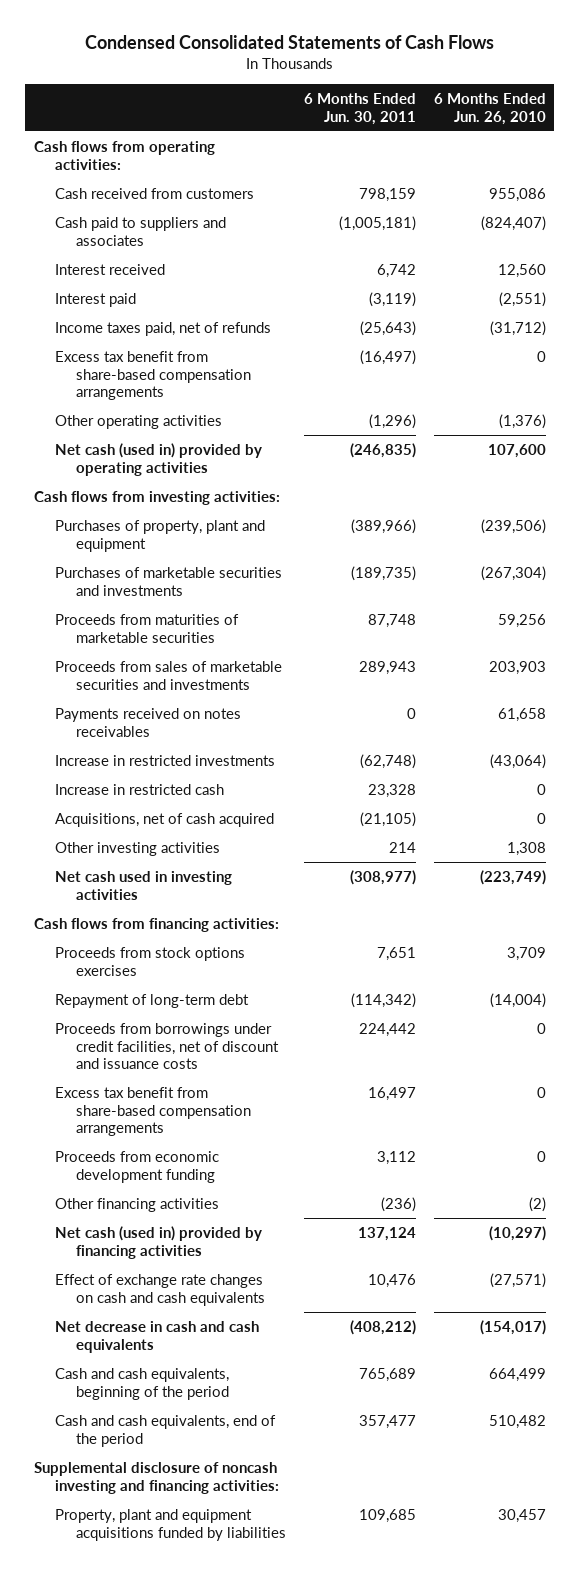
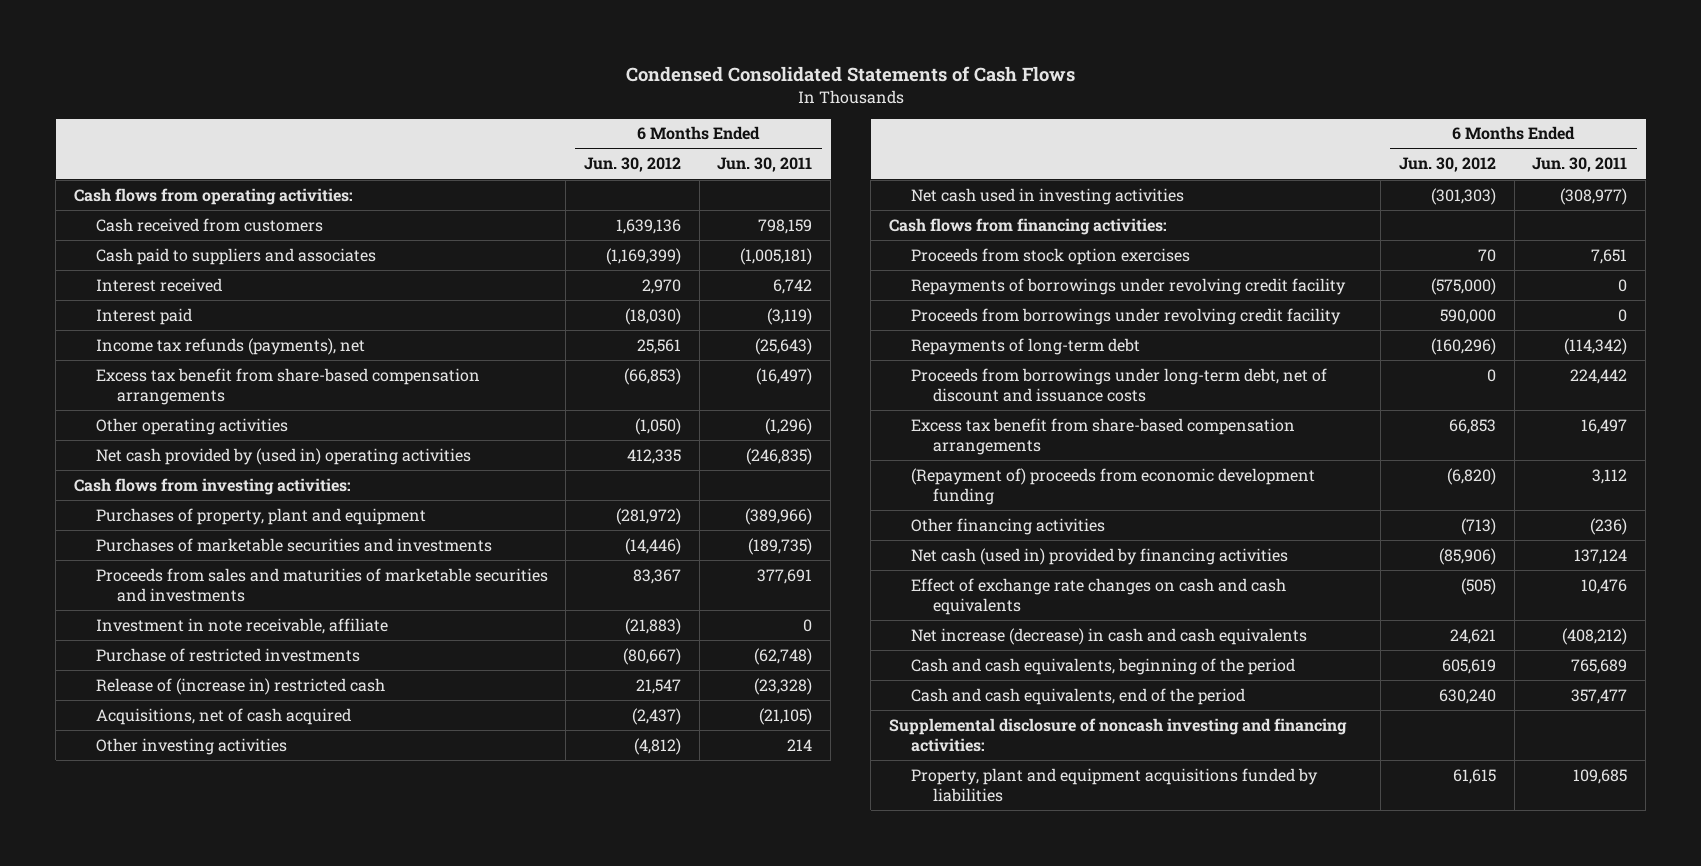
[433,93,546,125] 6 Months Ended Jun. 26, 2010 -> none
none -> [584,157,682,173] Jun. 30, 2012
[54,321,271,336] Income taxes paid, net of refunds -> [95,337,365,355] Income tax refunds (payments), net
[54,442,262,476] Net cash (used in) provided by operating activities -> [95,447,471,465] Net cash provided by (used in) operating activities
[54,613,239,643] Proceeds from maturities of marketable securities -> none
[54,707,241,737] Payments received on notes receivables -> none
[54,660,282,690] Proceeds from sales of marketable securities and investments -> [95,567,548,602] Proceeds from sales and maturities of marketable securities and investments
[358,660,416,675] 289,943 -> [757,568,813,584] 377,691
none -> [95,617,388,634] Investment in note receivable, affiliate
[54,754,275,766] Increase in restricted investments -> [95,647,360,662] Purchase of restricted investments
[54,783,224,795] Increase in restricted cash -> [95,677,385,695] Release of (increase in) restricted cash
[367,783,416,798] 23,328 -> [754,677,813,695] (23,328)
[54,946,245,976] Proceeds from stock options exercises -> [910,247,1190,265] Proceeds from stock option exercises
none -> [910,277,1346,295] Repayments of borrowings under revolving credit facility
none -> [910,307,1341,325] Proceeds from borrowings under revolving credit facility
[54,993,249,1008] Repayment of long-term debt -> [910,337,1140,355] Repayments of long-term debt
[54,1022,279,1070] Proceeds from borrowings under credit facilities, net of discount and issuance costs -> [910,367,1327,402] Proceeds from borrowings under long-term debt, net of discount and issuance costs
[54,1150,219,1183] Proceeds from economic development funding -> [910,467,1315,505] (Repayment of) proceeds from economic development funding
[54,1320,259,1353] Net decrease in cash and cash equivalents -> [910,627,1307,645] Net increase (decrease) in cash and cash equivalents

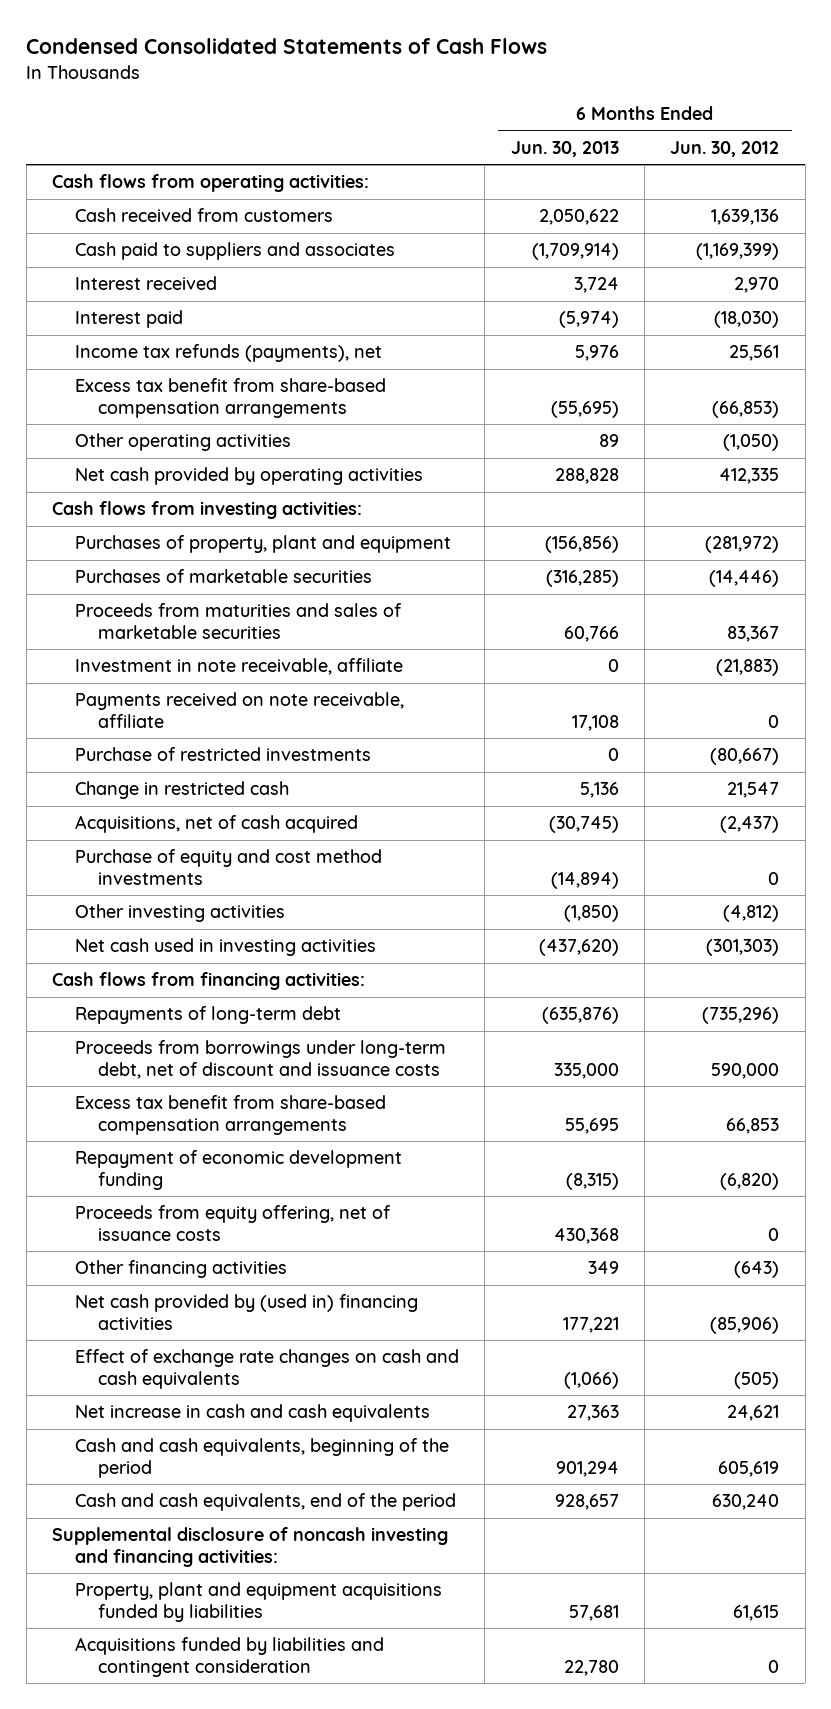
[717,157,813,173] Jun. 30, 2011 -> none
none -> [510,140,619,157] Jun. 30, 2013
[95,447,471,465] Net cash provided by (used in) operating activities -> [74,467,423,486] Net cash provided by operating activities
[95,537,492,552] Purchases of marketable securities and investments -> [74,569,372,584] Purchases of marketable securities
[95,567,548,602] Proceeds from sales and maturities of marketable securities and investments -> [74,603,402,639] Proceeds from maturities and sales of marketable securities
none -> [74,692,404,728] Payments received on note receivable, affiliate
[95,677,385,695] Release of (increase in) restricted cash -> [74,781,289,800] Change in restricted cash
none -> [74,849,382,885] Purchase of equity and cost method investments
[910,247,1190,265] Proceeds from stock option exercises -> none
[910,277,1346,295] Repayments of borrowings under revolving credit facility -> none
[910,307,1341,325] Proceeds from borrowings under revolving credit facility -> none
[1431,337,1497,355] (160,296) -> [702,1007,780,1025] (735,296)
[1487,368,1497,382] 0 -> [711,1062,780,1079] 590,000
[910,467,1315,505] (Repayment of) proceeds from economic development funding -> [74,1150,402,1190] Repayment of economic development funding
none -> [74,1205,391,1241] Proceeds from equity offering, net of issuance costs
[1461,517,1497,535] (713) -> [734,1261,780,1279] (643)
[910,547,1288,565] Net cash (used in) provided by financing activities -> [74,1294,418,1330] Net cash provided by (used in) financing activities
[910,627,1307,645] Net increase (decrease) in cash and cash equivalents -> [74,1404,430,1423] Net increase in cash and cash equivalents
none -> [74,1637,384,1677] Acquisitions funded by liabilities and contingent consideration

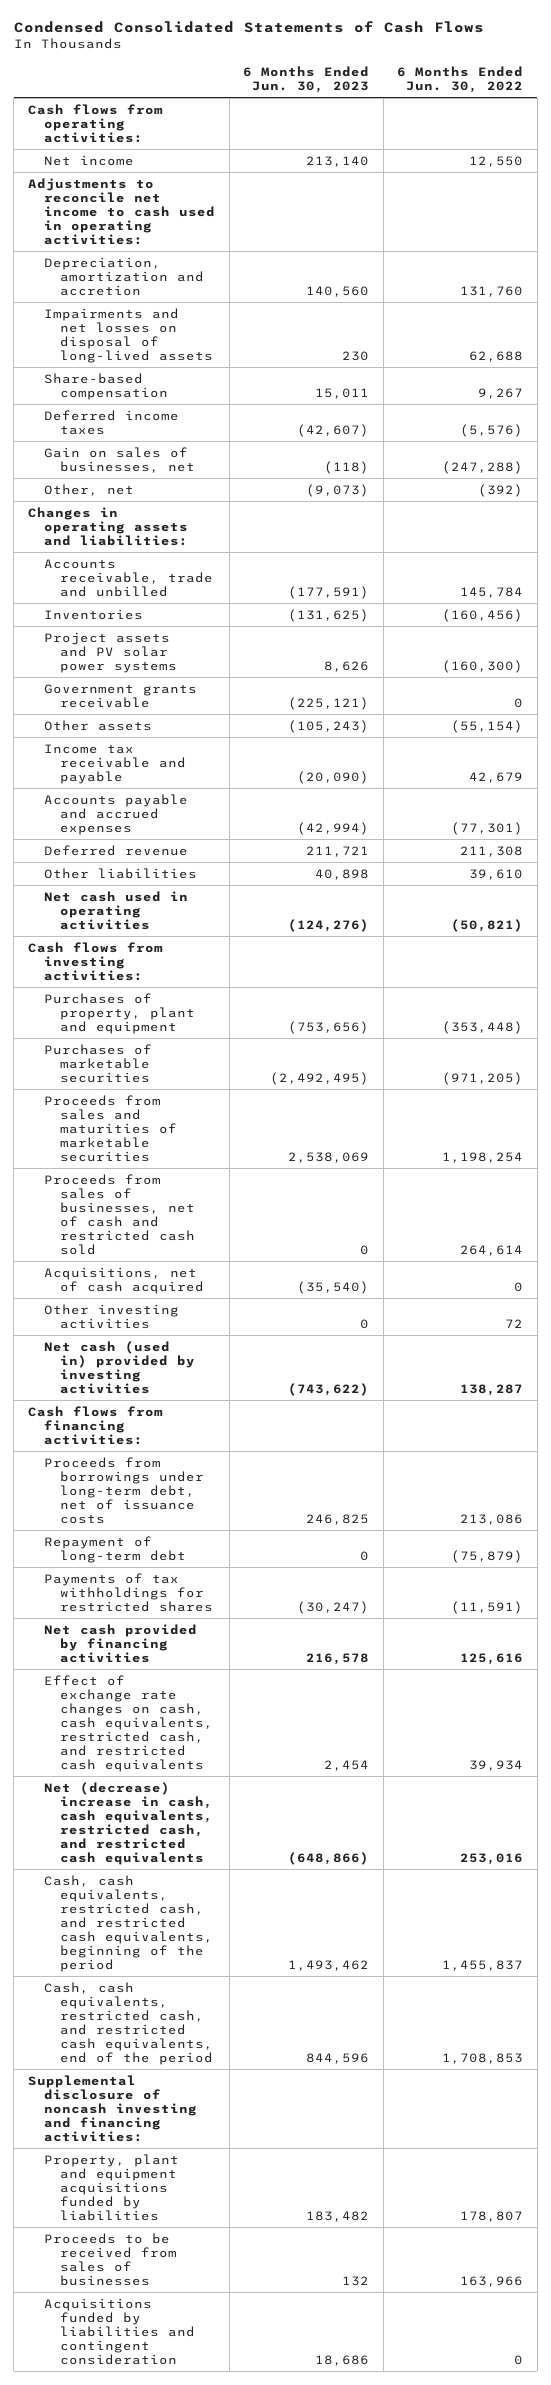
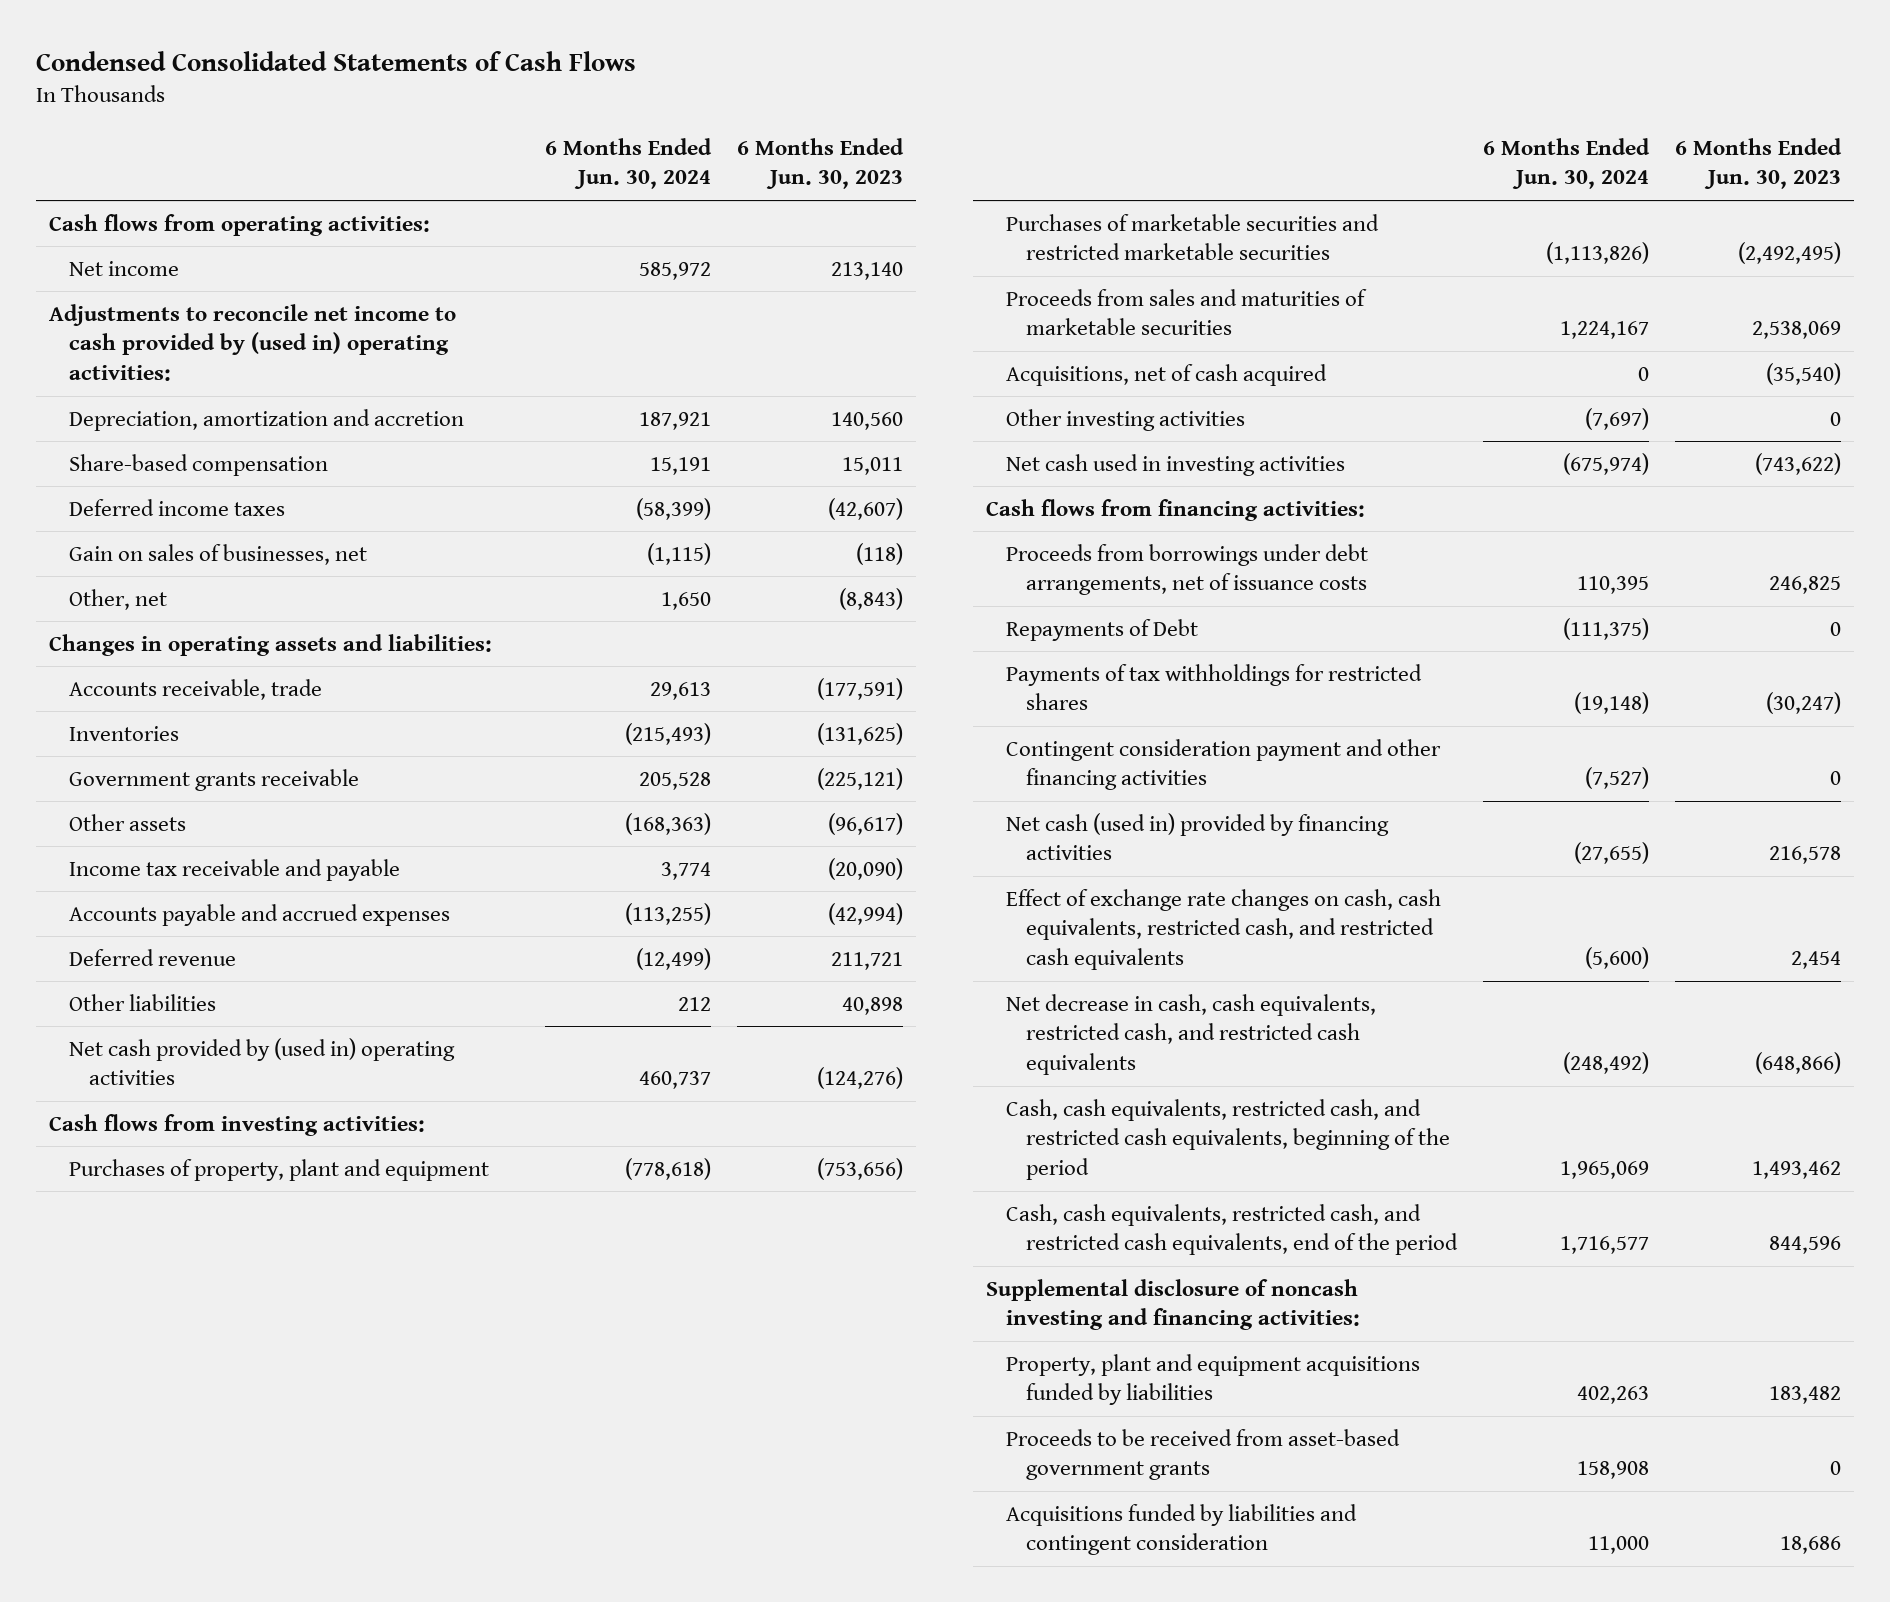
[397,65,524,93] 6 Months Ended Jun. 30, 2022 -> none
none -> [545,137,713,190] 6 Months Ended Jun. 30, 2024
[27,177,216,245] Adjustments to reconcile net income to cash used in operating activities: -> [48,303,456,381] Adjustments to reconcile net income to cash provided by (used in) operating activities:
[44,307,214,363] Impairments and net losses on disposal of long-lived assets -> none
[306,483,370,497] (9,073) -> [839,587,904,610] (8,843)
[44,558,214,597] Accounts receivable, trade and unbilled -> [68,678,322,700] Accounts receivable, trade
[44,631,178,673] Project assets and PV solar power systems -> none
[288,719,370,733] (105,243) -> [828,812,904,835] (96,617)
[44,890,189,930] Net cash used in operating activities -> [68,1037,455,1086] Net cash provided by (used in) operating activities
[44,1043,153,1083] Purchases of marketable securities -> [1006,213,1380,261] Purchases of marketable securities and restricted marketable securities
[44,1173,196,1255] Proceeds from sales of businesses, net of cash and restricted cash sold -> none
[44,1340,196,1394] Net cash (used in) provided by investing activities -> [1006,453,1346,476] Net cash used in investing activities
[44,1456,205,1524] Proceeds from borrowings under long-term debt, net of issuance costs -> [1006,543,1369,596] Proceeds from borrowings under debt arrangements, net of issuance costs
[44,1535,187,1563] Repayment of long-term debt -> [1006,618,1199,641] Repayments of Debt
none -> [1006,738,1442,791] Contingent consideration payment and other financing activities
[44,1623,198,1663] Net cash provided by financing activities -> [1006,812,1390,861] Net cash (used in) provided by financing activities
[44,1781,214,1865] Net (decrease) increase in cash, cash equivalents, restricted cash, and restricted cash equivalents -> [1006,993,1377,1075] Net decrease in cash, cash equivalents, restricted cash, and restricted cash equivalents
[44,2232,178,2286] Proceeds to be received from sales of businesses -> none
none -> [1006,1428,1401,1481] Proceeds to be received from asset-based government grants

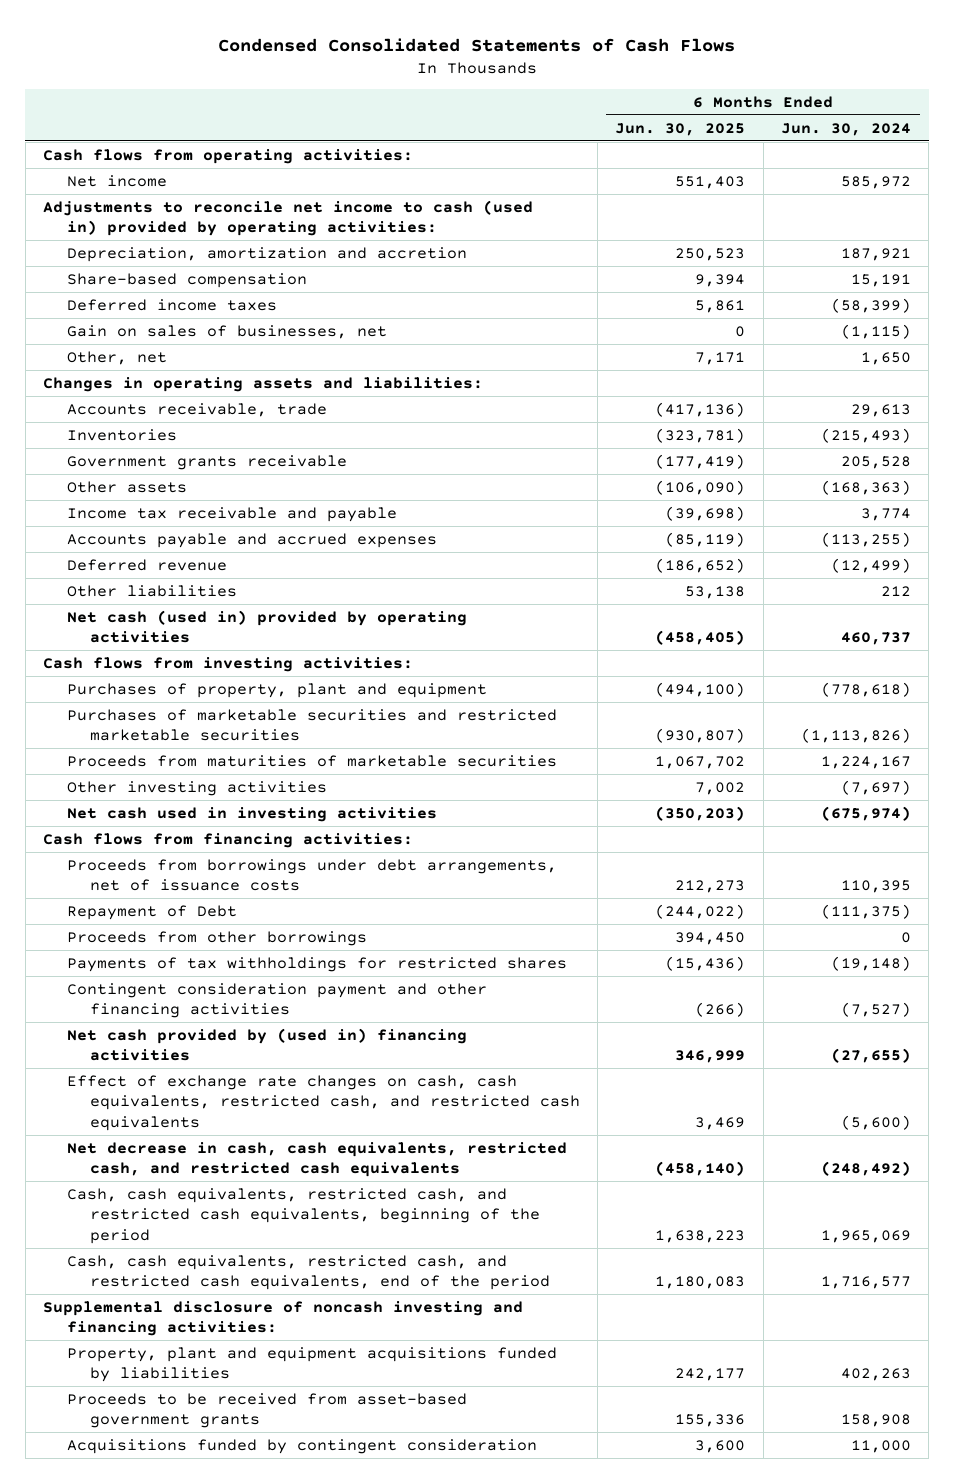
[737,137,905,190] 6 Months Ended Jun. 30, 2023 -> none
none -> [615,122,746,136] Jun. 30, 2025
[48,303,456,381] Adjustments to reconcile net income to cash provided by (used in) operating activities: -> [43,199,534,237] Adjustments to reconcile net income to cash (used in) provided by operating activities:
[68,1037,455,1086] Net cash provided by (used in) operating activities -> [66,609,467,644] Net cash (used in) provided by operating activities
[1006,363,1328,386] Acquisitions, net of cash acquired -> none
[1006,288,1368,336] Proceeds from sales and maturities of marketable securities -> [66,754,557,767] Proceeds from maturities of marketable securities
[1006,618,1199,641] Repayments of Debt -> [66,904,237,920] Repayment of Debt
none -> [66,930,367,946] Proceeds from other borrowings
[1006,812,1390,861] Net cash (used in) provided by financing activities -> [66,1027,467,1062] Net cash provided by (used in) financing activities
[1006,1503,1358,1556] Acquisitions funded by liabilities and contingent consideration -> [66,1438,537,1454] Acquisitions funded by contingent consideration

